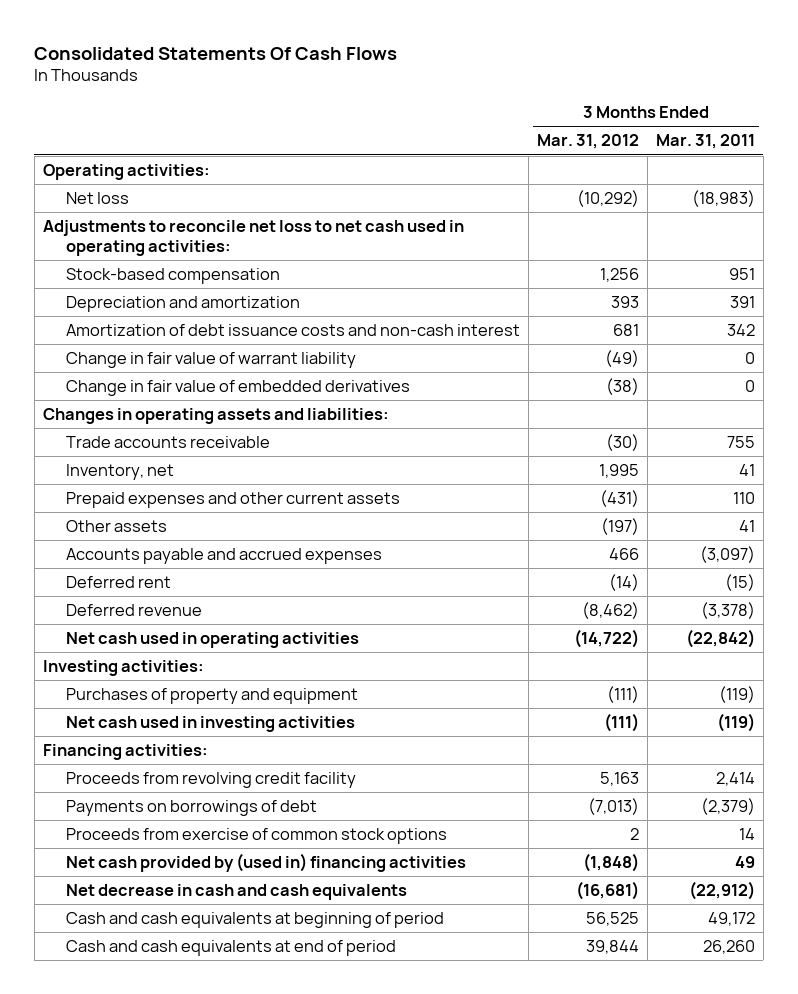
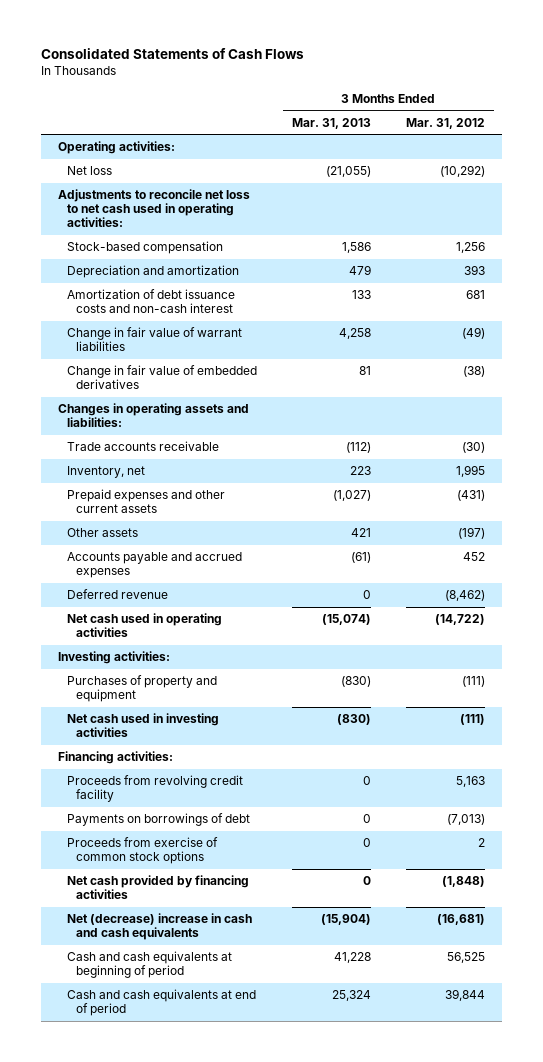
[34,46,398,60] Consolidated Statements Of Cash Flows -> [41,48,305,60] Consolidated Statements of Cash Flows
[655,134,755,150] Mar. 31, 2011 -> none
none -> [292,117,372,129] Mar. 31, 2013
[65,352,356,369] Change in fair value of warrant liability -> [67,327,243,352] Change in fair value of warrant liabilities
[65,576,171,589] Deferred rent -> none
[608,548,639,561] 466 -> [462,552,485,562] 452
[65,853,466,873] Net cash provided by (used in) financing activities -> [67,875,250,900] Net cash provided by financing activities
[65,884,407,901] Net decrease in cash and cash equivalents -> [67,913,253,941] Net (decrease) increase in cash and cash equivalents

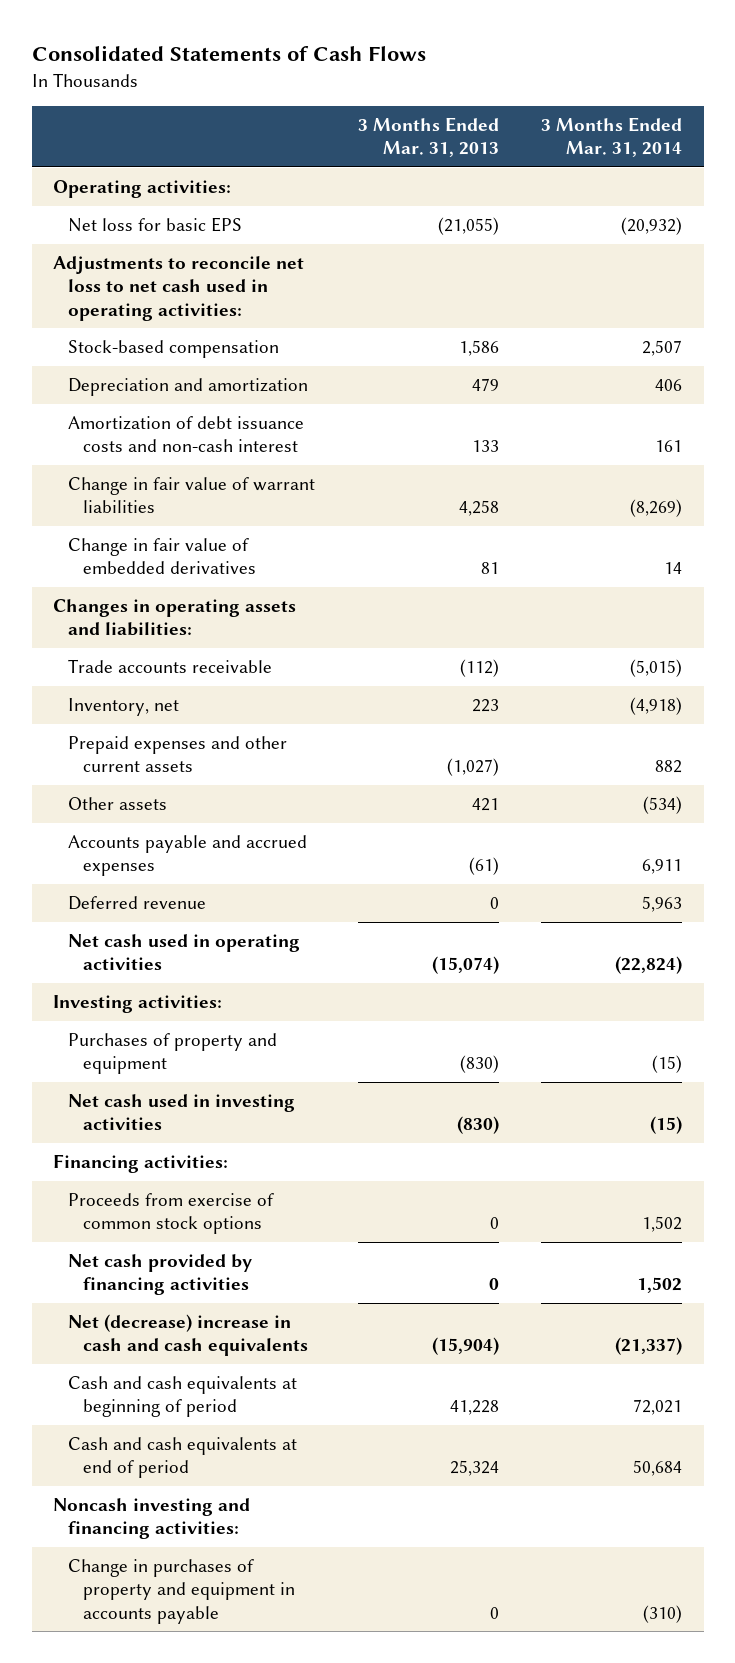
[405,117,485,129] Mar. 31, 2012 -> none
none -> [541,116,683,158] 3 Months Ended Mar. 31, 2014
[67,166,113,176] Net loss -> [68,217,243,233] Net loss for basic EPS
[67,775,244,803] Proceeds from revolving credit facility -> none
[67,813,251,827] Payments on borrowings of debt -> none
none -> [53,1498,251,1540] Noncash investing and financing activities:
none -> [68,1559,296,1624] Change in purchases of property and equipment in accounts payable

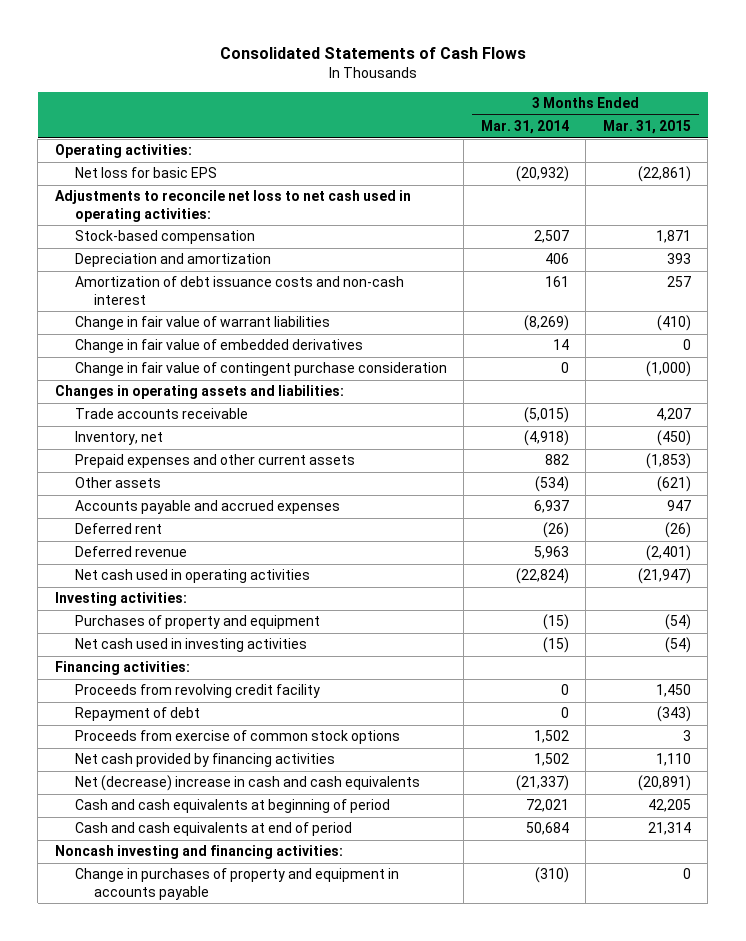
[357,116,499,158] 3 Months Ended Mar. 31, 2013 -> none
none -> [602,120,691,135] Mar. 31, 2015
none -> [74,362,447,377] Change in fair value of contingent purchase consideration
[642,859,683,875] 6,911 -> [533,500,569,514] 6,937
none -> [74,523,162,535] Deferred rent
none -> [74,684,320,699] Proceeds from revolving credit facility
none -> [74,707,200,722] Repayment of debt

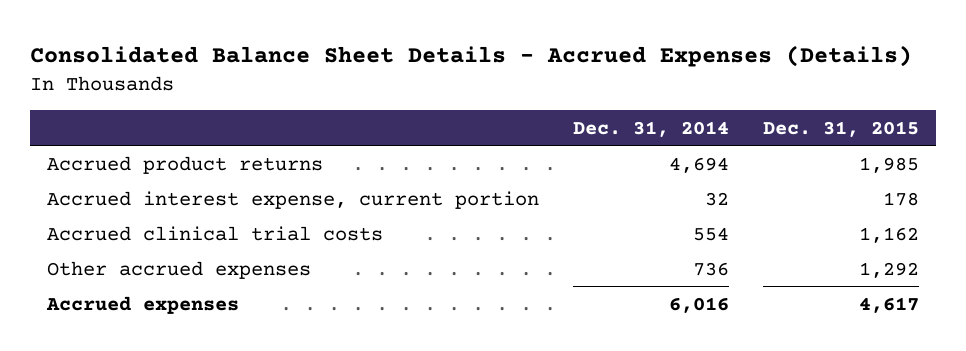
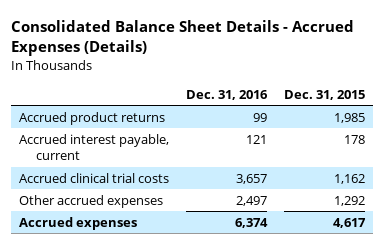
[573,120,730,137] Dec. 31, 2014 -> none
none -> [185,89,268,100] Dec. 31, 2016
[47,190,540,209] Accrued interest expense, current portion -> [19,133,170,161] Accrued interest payable, current

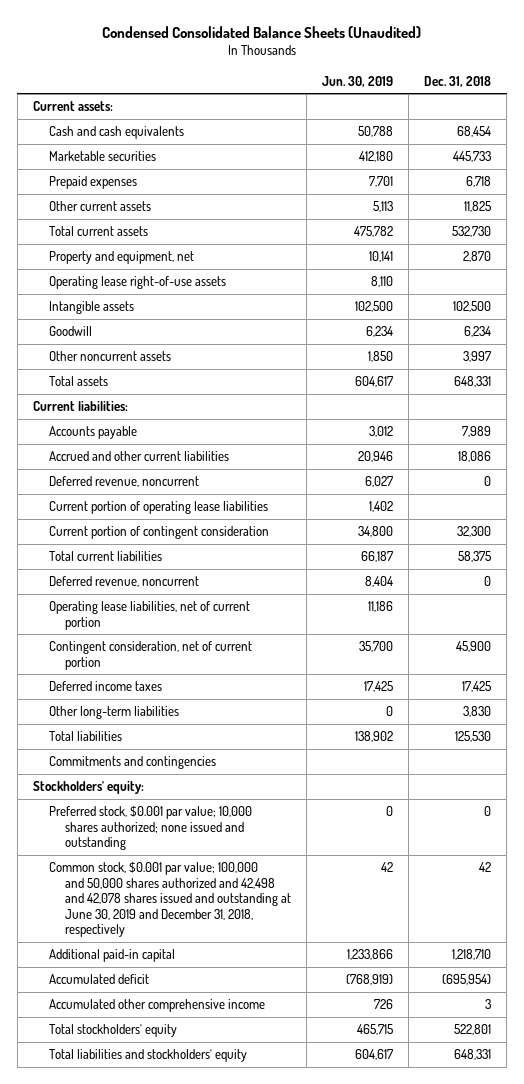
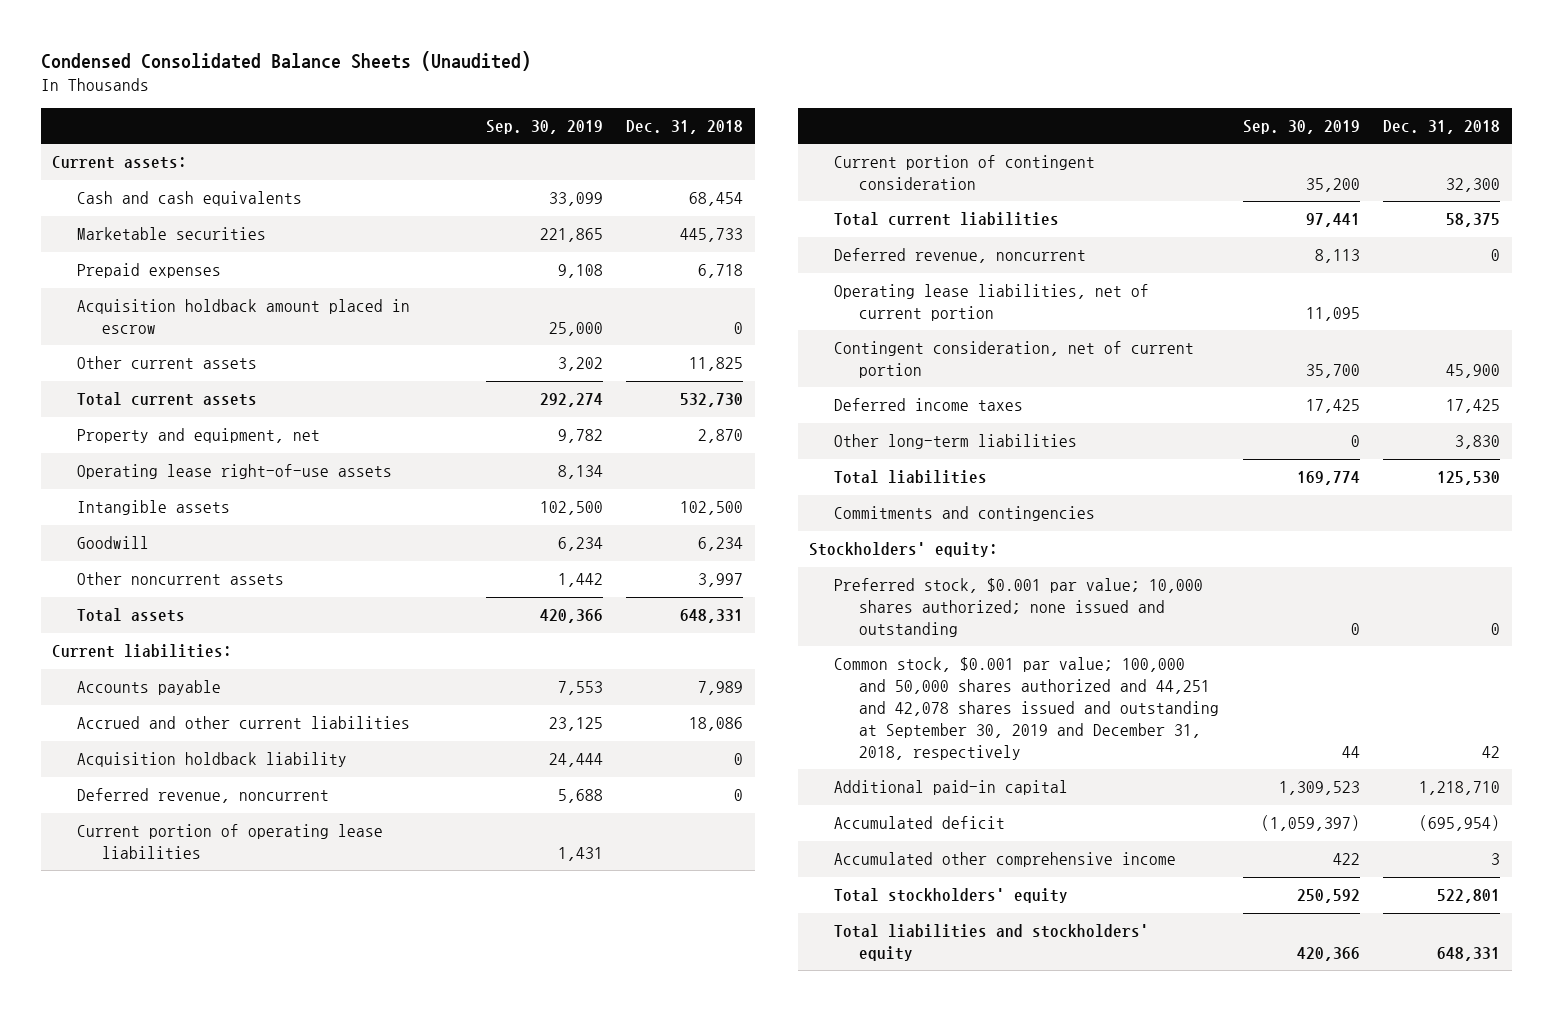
[322,75,394,87] Jun. 30, 2019 -> none
none -> [485,119,603,134] Sep. 30, 2019
none -> [77,299,411,335] Acquisition holdback amount placed in escrow
none -> [77,752,348,768] Acquisition holdback liability
[48,862,291,938] Common stock, $0.001 par value; 100,000 and 50,000 shares authorized and 42,498 and 42,078 shares issued and outstanding at June 30, 2019 and December 31, 2018, respectively -> [834,657,1220,760] Common stock, $0.001 par value; 100,000 and 50,000 shares authorized and 44,251 and 42,078 shares issued and outstanding at September 30, 2019 and December 31, 2018, respectively

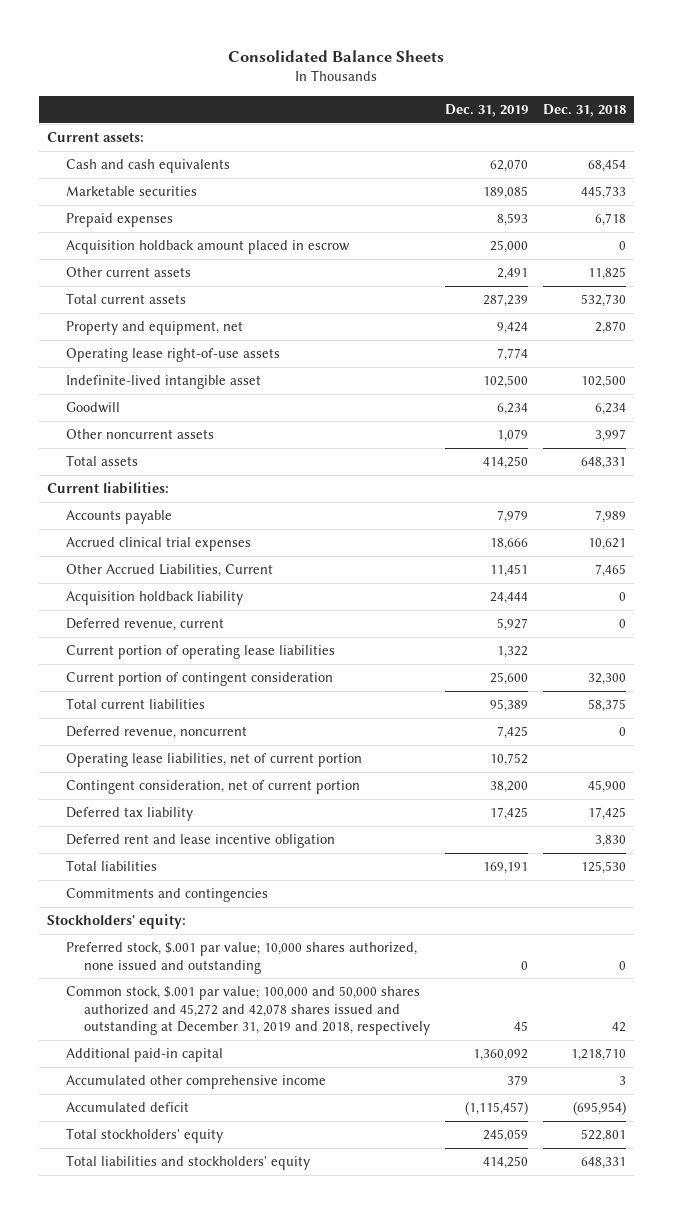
[40,51,531,72] Condensed Consolidated Balance Sheets (Unaudited) -> [228,49,445,62] Consolidated Balance Sheets
[485,119,603,134] Sep. 30, 2019 -> none
none -> [445,103,529,117] Dec. 31, 2019
[77,500,231,516] Intangible assets -> [65,375,261,390] Indefinite-lived intangible asset
none -> [65,537,251,552] Accrued clinical trial expenses
[77,716,411,730] Accrued and other current liabilities -> [65,564,273,578] Other Accrued Liabilities, Current
[689,717,744,732] 18,086 -> [595,564,627,578] 7,465
[77,788,330,804] Deferred revenue, noncurrent -> [65,618,224,632] Deferred revenue, current
[834,398,1024,412] Deferred income taxes -> [65,807,193,822] Deferred tax liability
[834,434,1078,450] Other long-term liabilities -> [65,834,335,849] Deferred rent and lease incentive obligation
[834,578,1204,638] Preferred stock, $0.001 par value; 10,000 shares authorized; none issued and outstanding -> [65,942,417,974] Preferred stock, $.001 par value; 10,000 shares authorized, none issued and outstanding
[834,657,1220,760] Common stock, $0.001 par value; 100,000 and 50,000 shares authorized and 44,251 and 42,078 shares issued and outstanding at September 30, 2019 and December 31, 2018, respectively -> [65,986,431,1036] Common stock, $.001 par value; 100,000 and 50,000 shares authorized and 45,272 and 42,078 shares issued and outstanding at December 31, 2019 and 2018, respectively
[834,816,1006,830] Accumulated deficit -> [65,1102,189,1113] Accumulated deficit

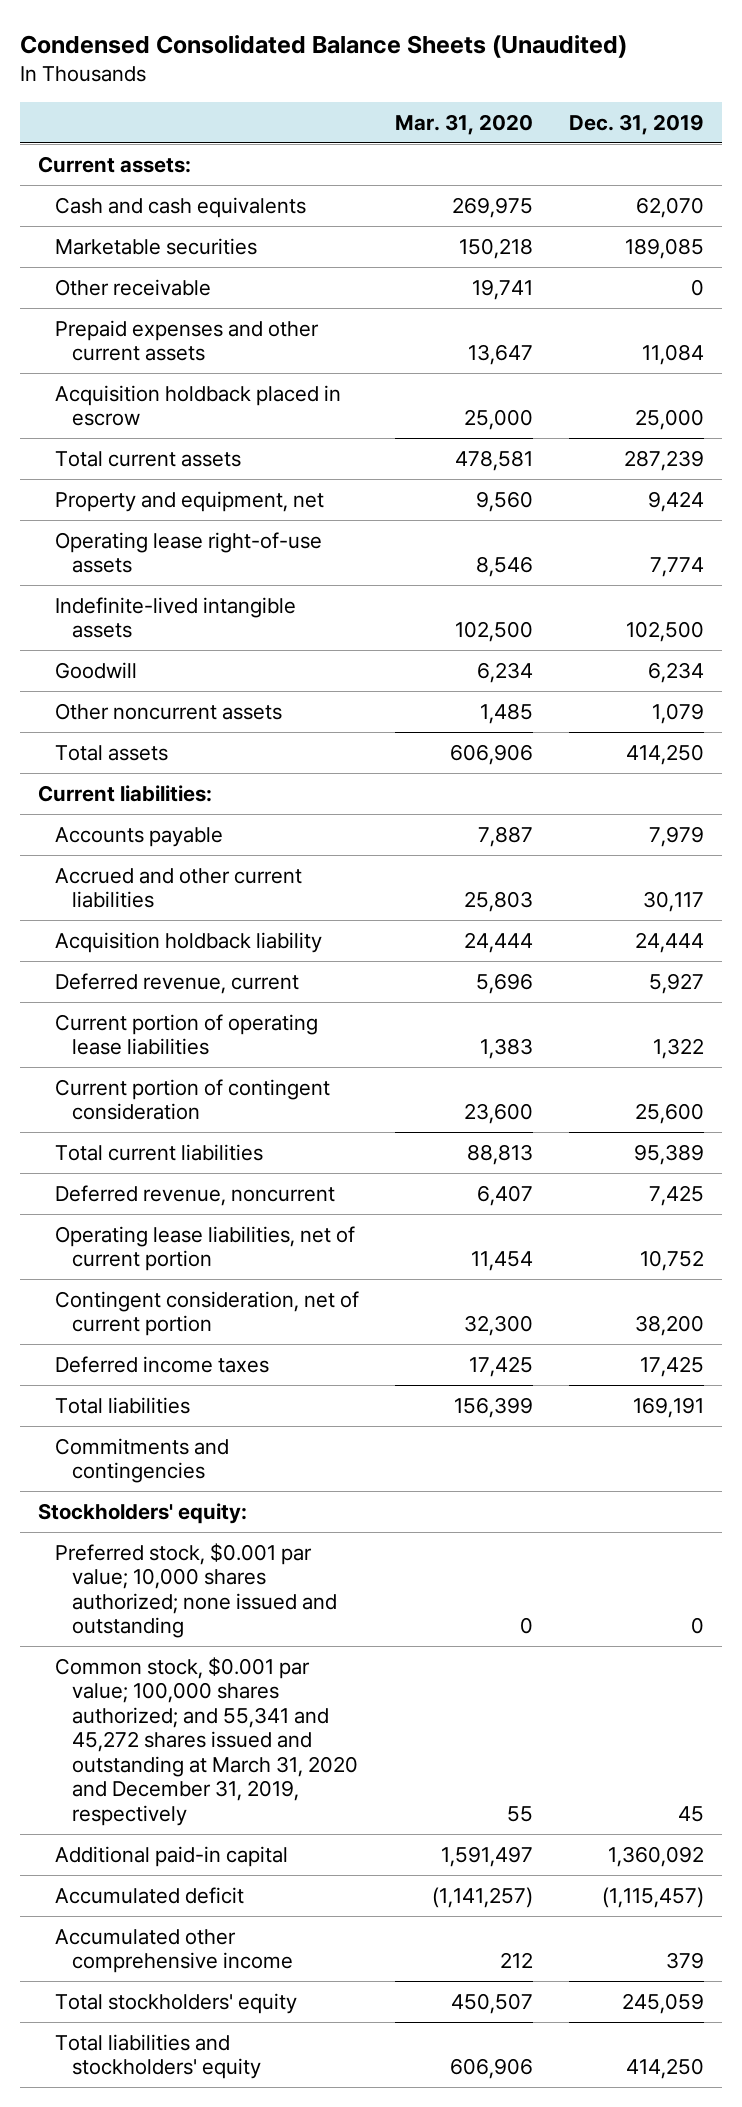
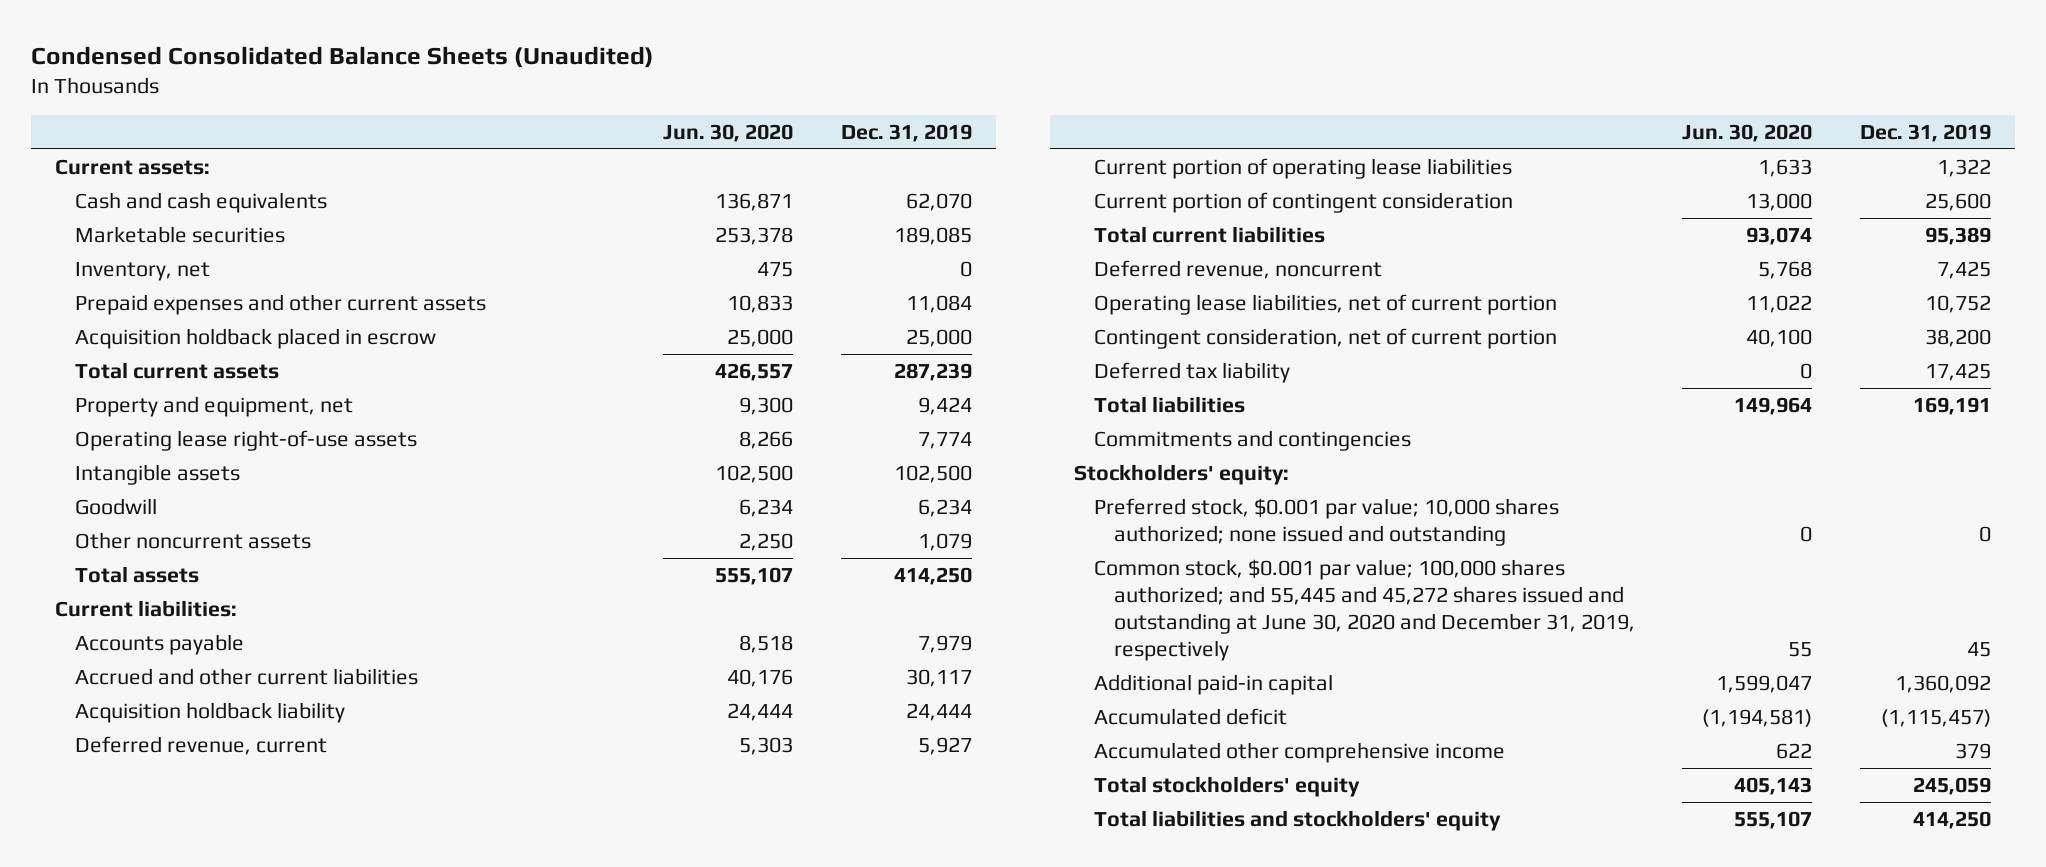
[395,114,534,136] Mar. 31, 2020 -> none
none -> [663,123,794,142] Jun. 30, 2020
[55,278,212,296] Other receivable -> none
none -> [74,261,210,281] Inventory, net
[55,596,297,639] Indefinite-lived intangible assets -> [74,463,240,485] Intangible assets
[55,1355,270,1373] Deferred income taxes -> [1093,361,1290,383] Deferred tax liability
[55,1656,359,1826] Common stock, $0.001 par value; 100,000 shares authorized; and 55,341 and 45,272 shares issued and outstanding at March 31, 2020 and December 31, 2019, respectively -> [1093,558,1635,662] Common stock, $0.001 par value; 100,000 shares authorized; and 55,445 and 45,272 shares issued and outstanding at June 30, 2020 and December 31, 2019, respectively

